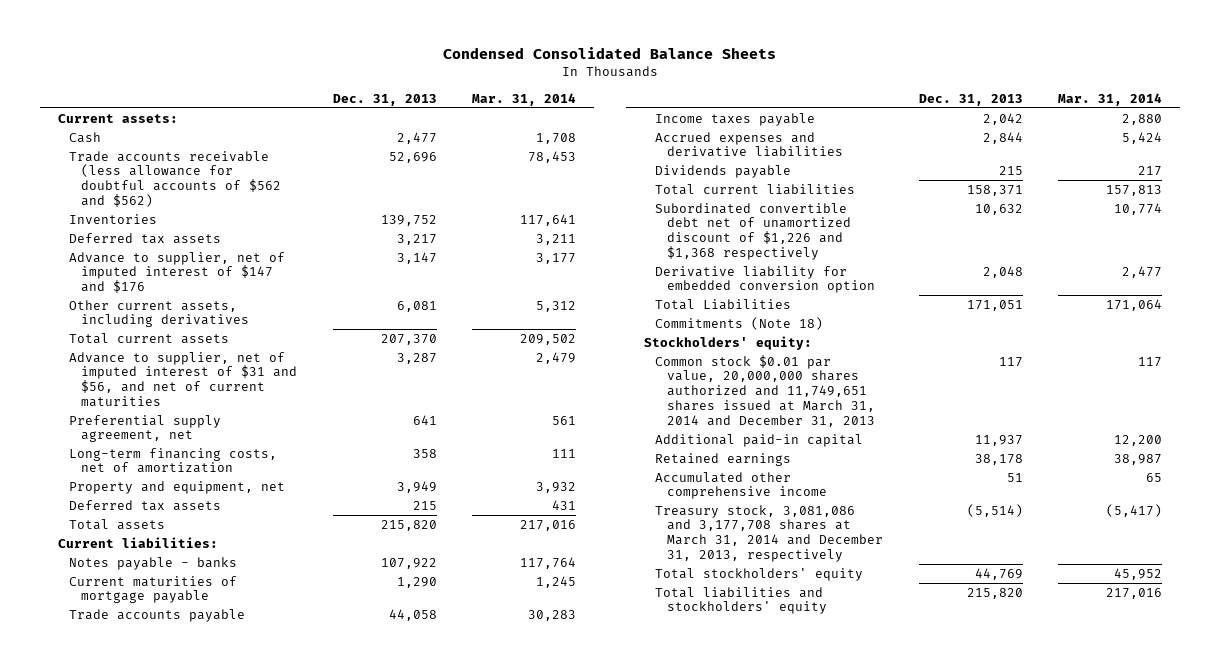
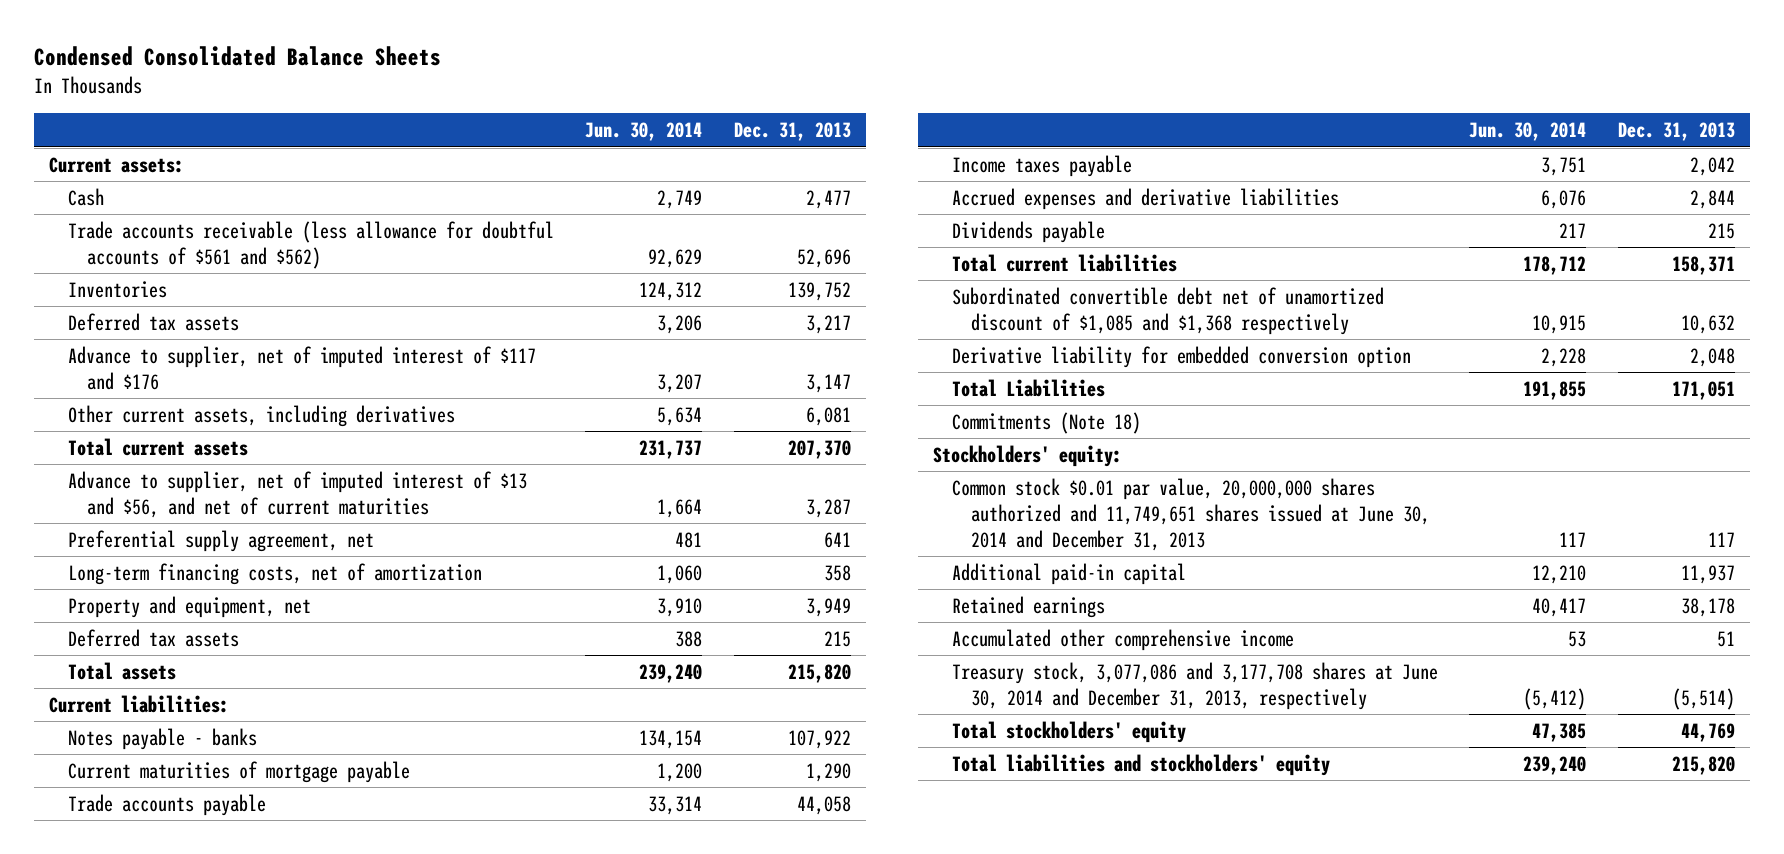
[472,92,577,106] Mar. 31, 2014 -> none
none -> [585,122,703,142] Jun. 30, 2014
[69,150,282,208] Trade accounts receivable (less allowance for doubtful accounts of $562 and $562) -> [68,220,555,269] Trade accounts receivable (less allowance for doubtful accounts of $561 and $562)
[69,251,286,294] Advance to supplier, net of imputed interest of $147 and $176 -> [68,345,537,390] Advance to supplier, net of imputed interest of $117 and $176
[69,351,298,408] Advance to supplier, net of imputed interest of $31 and $56, and net of current maturities -> [68,470,528,518] Advance to supplier, net of imputed interest of $13 and $56, and net of current maturities
[655,202,852,261] Subordinated convertible debt net of unamortized discount of $1,226 and $1,368 respectively -> [951,286,1384,335] Subordinated convertible debt net of unamortized discount of $1,085 and $1,368 respectively
[655,354,876,427] Common stock $0.01 par value, 20,000,000 shares authorized and 11,749,651 shares issued at March 31, 2014 and December 31, 2013 -> [951,477,1430,551] Common stock $0.01 par value, 20,000,000 shares authorized and 11,749,651 shares issued at June 30, 2014 and December 31, 2013
[655,504,884,563] Treasury stock, 3,081,086 and 3,177,708 shares at March 31, 2014 and December 31, 2013, respectively -> [951,661,1438,710] Treasury stock, 3,077,086 and 3,177,708 shares at June 30, 2014 and December 31, 2013, respectively

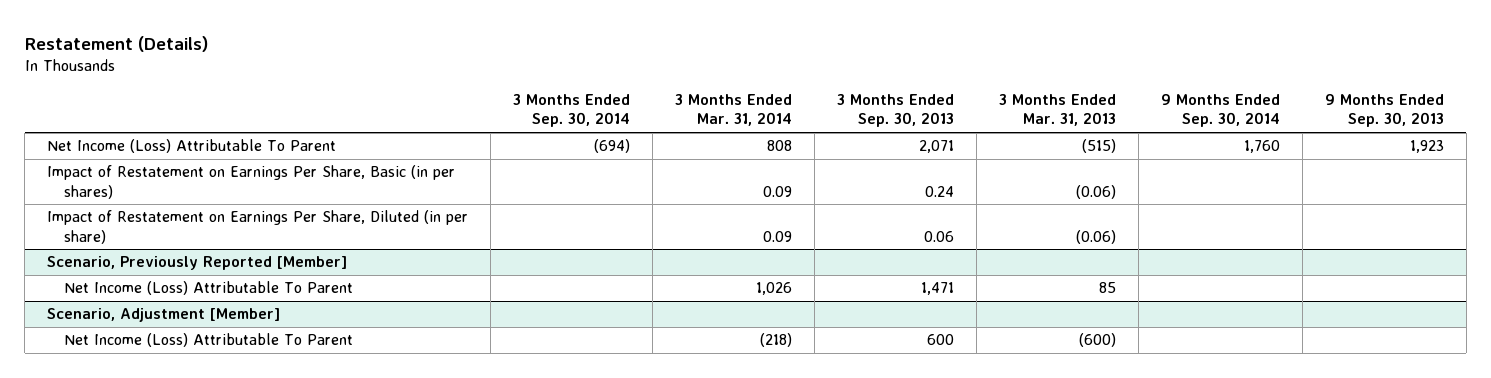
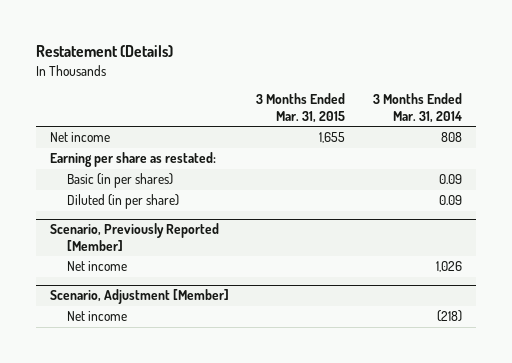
[513,94,631,128] 3 Months Ended Sep. 30, 2014 -> none
[836,94,954,128] 3 Months Ended Sep. 30, 2013 -> none
[998,94,1116,127] 3 Months Ended Mar. 31, 2013 -> none
[1160,94,1280,128] 9 Months Ended Sep. 30, 2014 -> none
[1324,94,1444,128] 9 Months Ended Sep. 30, 2013 -> none
none -> [256,93,346,123] 3 Months Ended Mar. 31, 2015
[47,139,337,154] Net Income (Loss) Attributable To Parent -> [50,132,111,143] Net income
none -> [50,152,217,168] Earning per share as restated:
[47,165,456,199] Impact of Restatement on Earnings Per Share, Basic (in per shares) -> [66,173,173,189] Basic (in per shares)
[47,210,469,244] Impact of Restatement on Earnings Per Share, Diluted (in per share) -> [66,194,179,210] Diluted (in per share)
[63,281,353,296] Net Income (Loss) Attributable To Parent -> [66,261,127,272] Net income
[63,333,353,348] Net Income (Loss) Attributable To Parent -> [66,311,127,322] Net income

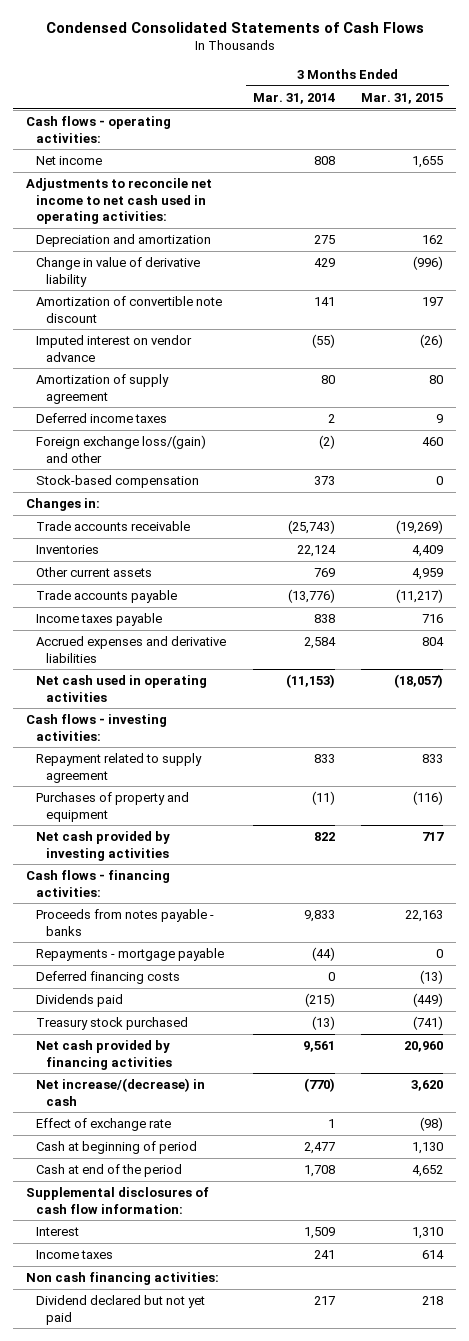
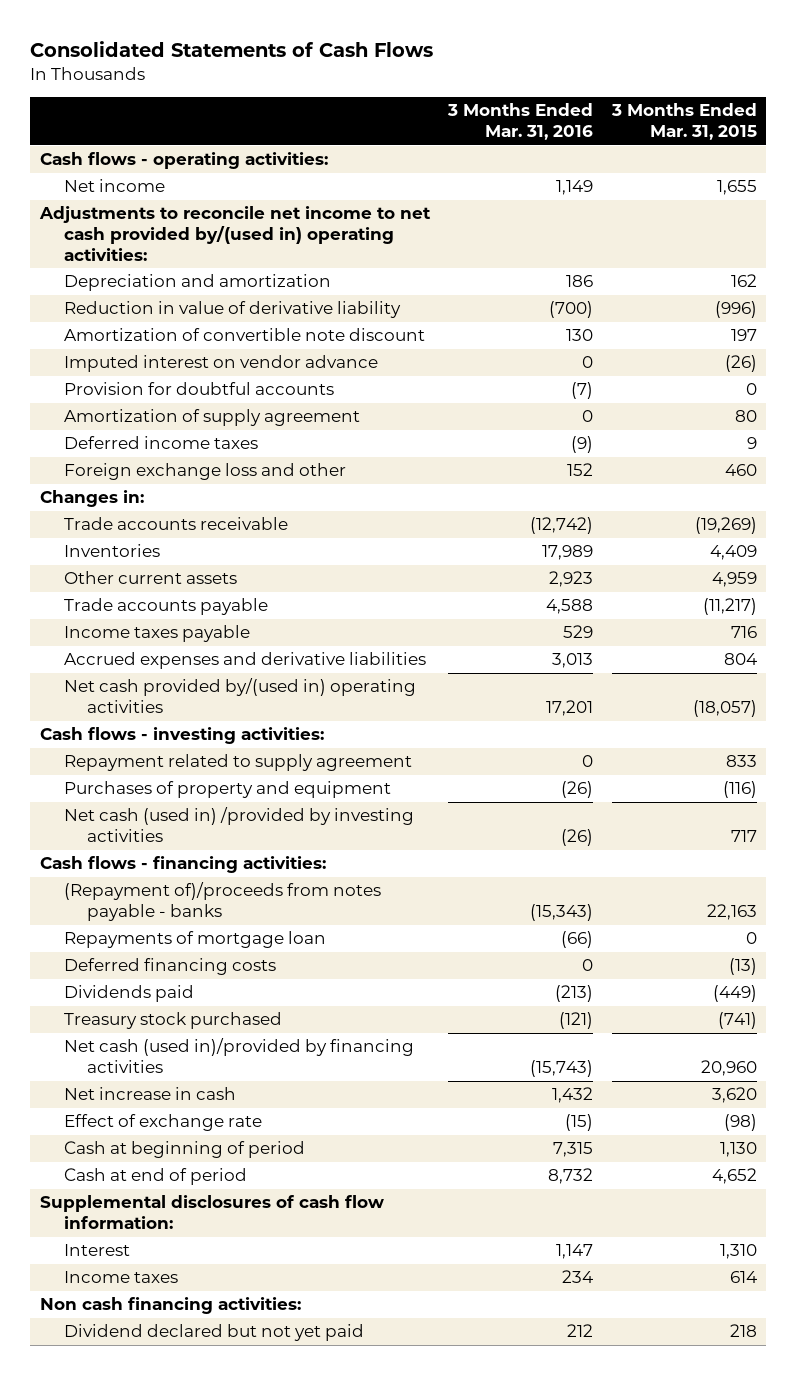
[45,21,424,33] Condensed Consolidated Statements of Cash Flows -> [30,40,434,57] Consolidated Statements of Cash Flows
[252,92,335,104] Mar. 31, 2014 -> none
none -> [447,103,594,141] 3 Months Ended Mar. 31, 2016
[26,177,213,225] Adjustments to reconcile net income to net cash used in operating activities: -> [38,206,431,262] Adjustments to reconcile net income to net cash provided by/(used in) operating activities:
[36,256,201,287] Change in value of derivative liability -> [63,301,401,319] Reduction in value of derivative liability
none -> [63,382,334,396] Provision for doubtful accounts
[36,474,200,488] Stock-based compensation -> none
[36,434,207,463] Foreign exchange loss/(gain) and other -> [63,463,346,481] Foreign exchange loss and other
[36,674,208,702] Net cash used in operating activities -> [63,678,416,714] Net cash provided by/(used in) operating activities
[36,830,171,861] Net cash provided by investing activities -> [63,807,414,843] Net cash (used in) /provided by investing activities
[36,908,215,936] Proceeds from notes payable - banks -> [63,882,381,922] (Repayment of)/proceeds from notes payable - banks
[36,947,225,961] Repayments - mortgage payable -> [63,931,326,949] Repayments of mortgage loan
[36,1039,173,1070] Net cash provided by financing activities -> [63,1038,414,1074] Net cash (used in)/provided by financing activities
[36,1077,206,1106] Net increase/(decrease) in cash -> [63,1087,236,1101] Net increase in cash
[36,1163,183,1177] Cash at end of the period -> [63,1168,247,1186] Cash at end of period

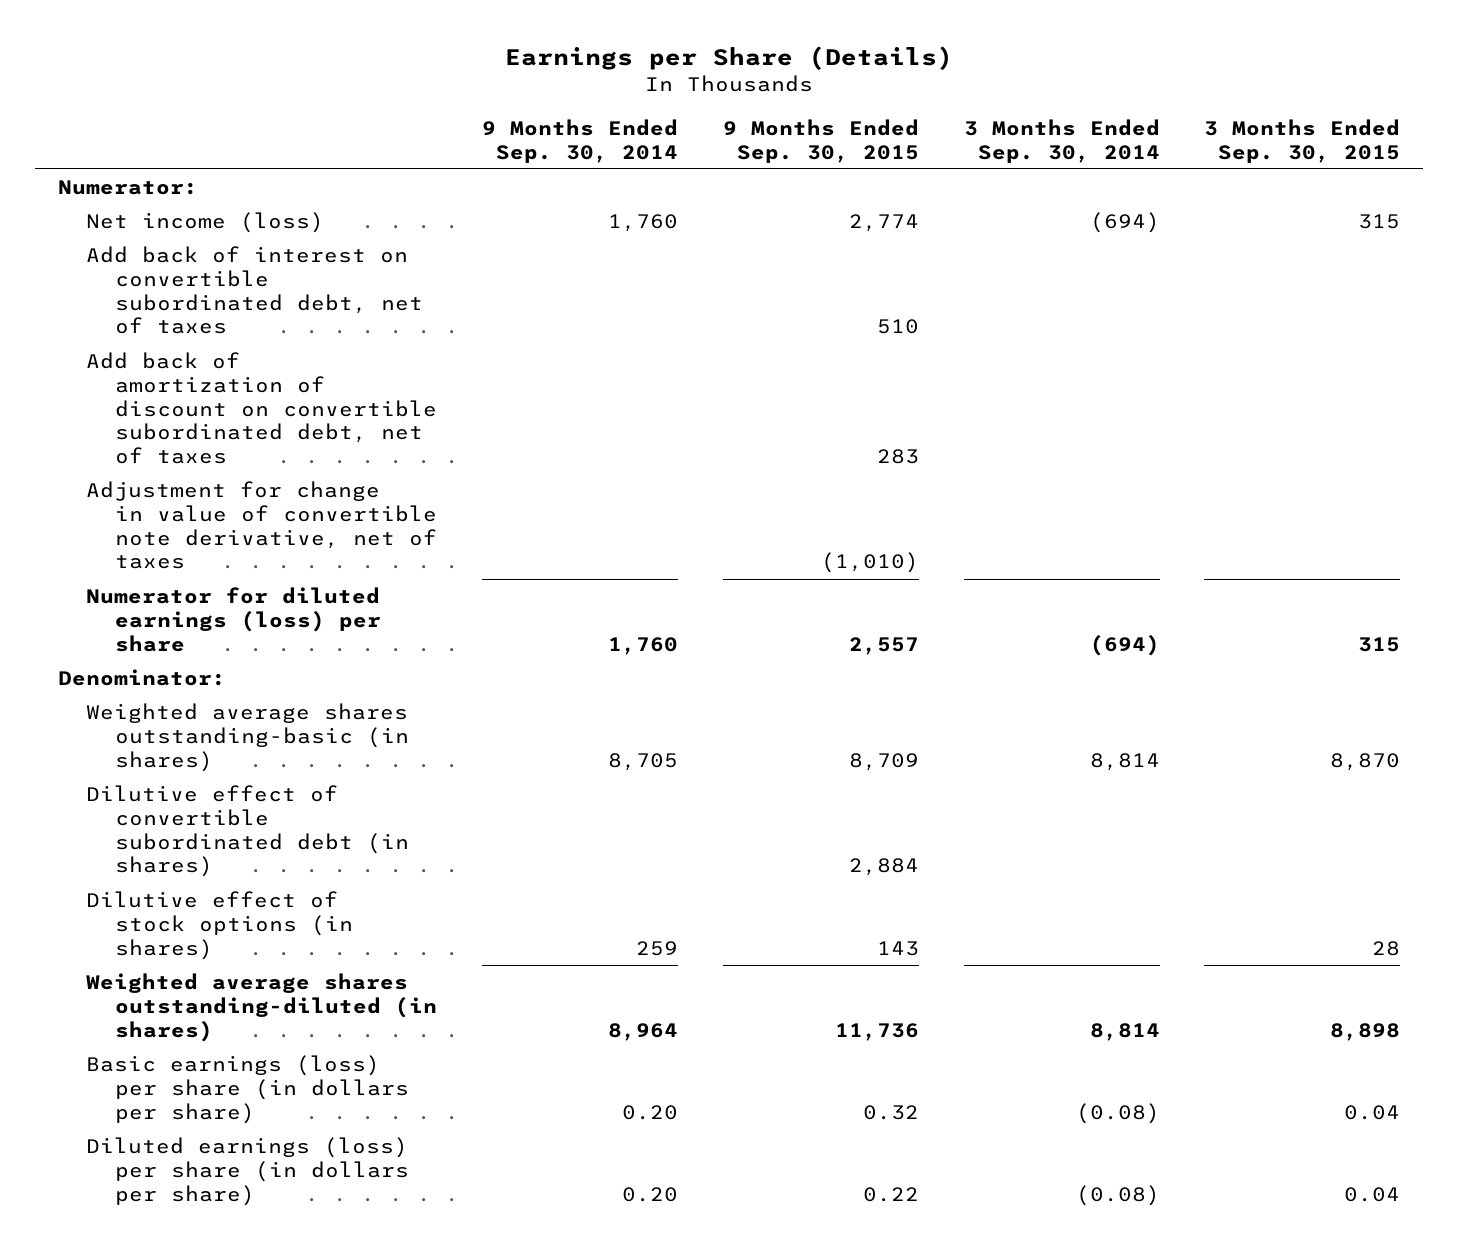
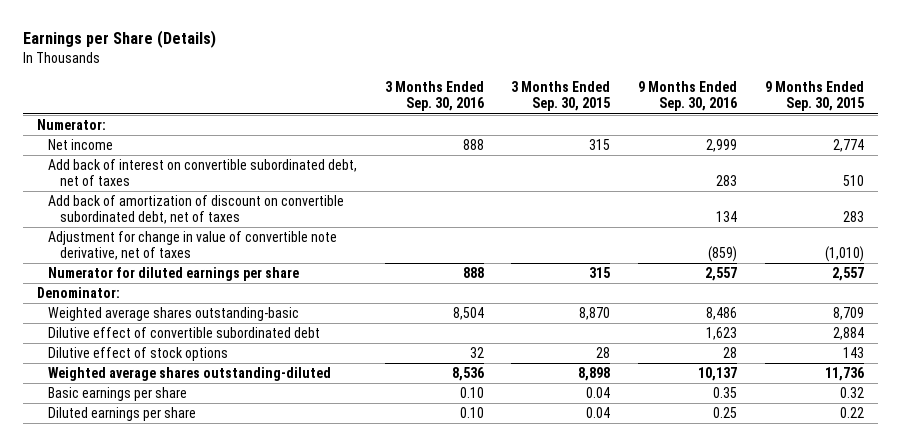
[481,118,678,163] 9 Months Ended Sep. 30, 2014 -> none
[963,118,1160,163] 3 Months Ended Sep. 30, 2014 -> none
none -> [384,81,484,112] 3 Months Ended Sep. 30, 2016
none -> [638,81,738,112] 9 Months Ended Sep. 30, 2016
[86,211,325,233] Net income (loss) -> [48,139,114,151] Net income
[86,586,381,652] Numerator for diluted earnings (loss) per share -> [48,267,300,282] Numerator for diluted earnings per share
[86,702,409,772] Weighted average shares outstanding-basic (in shares) -> [48,307,300,322] Weighted average shares outstanding-basic
[86,784,409,878] Dilutive effect of convertible subordinated debt (in shares) -> [48,327,321,339] Dilutive effect of convertible subordinated debt
[86,890,353,960] Dilutive effect of stock options (in shares) -> [48,347,229,362] Dilutive effect of stock options
[86,972,437,1042] Weighted average shares outstanding-diluted (in shares) -> [48,367,332,382] Weighted average shares outstanding-diluted
[86,1054,409,1124] Basic earnings (loss) per share (in dollars per share) -> [48,387,188,402] Basic earnings per share
[86,1136,409,1206] Diluted earnings (loss) per share (in dollars per share) -> [48,407,197,422] Diluted earnings per share

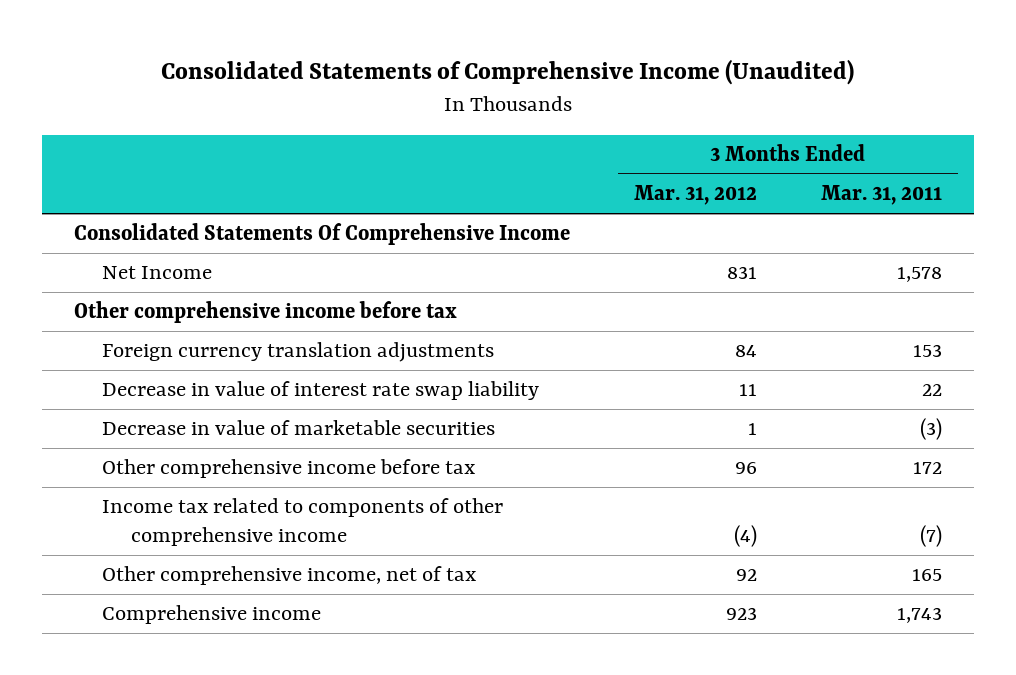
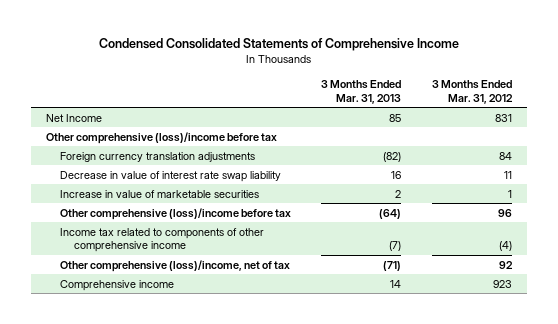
[160,58,854,85] Consolidated Statements of Comprehensive Income (Unaudited) -> [98,38,459,52] Condensed Consolidated Statements of Comprehensive Income
[820,185,942,206] Mar. 31, 2011 -> none
none -> [321,79,402,104] 3 Months Ended Mar. 31, 2013
[74,223,571,246] Consolidated Statements Of Comprehensive Income -> none
[74,301,458,324] Other comprehensive income before tax -> [46,131,278,144] Other comprehensive (loss)/income before tax
[102,420,496,436] Decrease in value of marketable securities -> [60,189,260,198] Increase in value of marketable securities
[102,459,476,479] Other comprehensive income before tax -> [60,207,292,220] Other comprehensive (loss)/income before tax
[102,566,477,586] Other comprehensive income, net of tax -> [60,259,291,272] Other comprehensive (loss)/income, net of tax

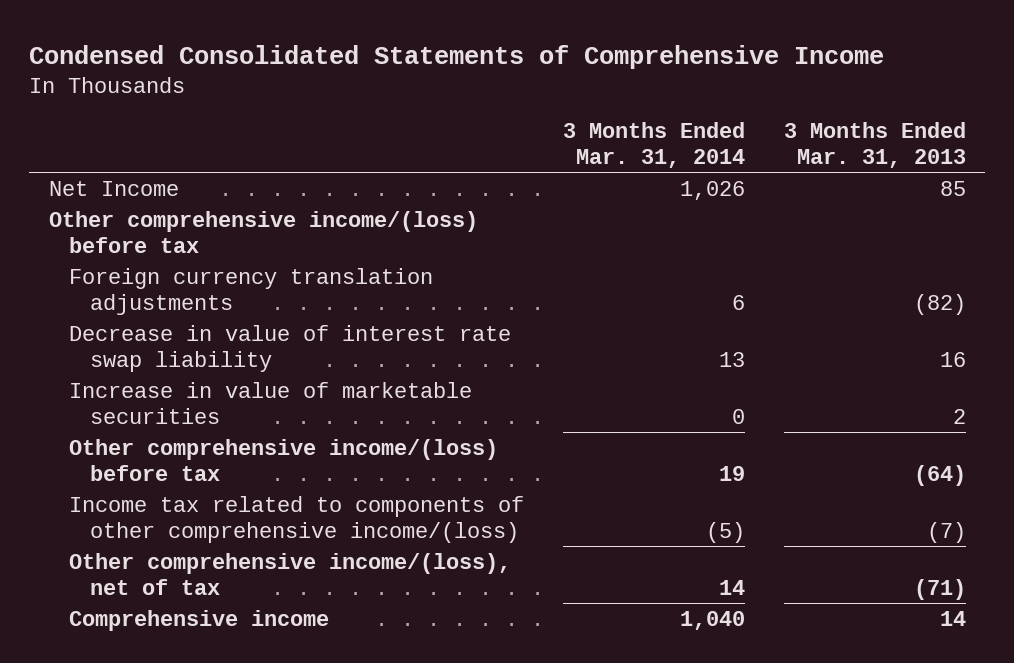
[431,79,513,104] 3 Months Ended Mar. 31, 2012 -> none
none -> [562,122,745,169] 3 Months Ended Mar. 31, 2014
[46,131,278,144] Other comprehensive (loss)/income before tax -> [48,210,478,253] Other comprehensive income/(loss) before tax
[60,207,292,220] Other comprehensive (loss)/income before tax -> [69,438,499,481] Other comprehensive income/(loss) before tax
[60,227,265,253] Income tax related to components of other comprehensive income -> [69,495,525,543] Income tax related to components of other comprehensive income/(loss)
[60,259,291,272] Other comprehensive (loss)/income, net of tax -> [69,552,512,595] Other comprehensive income/(loss), net of tax

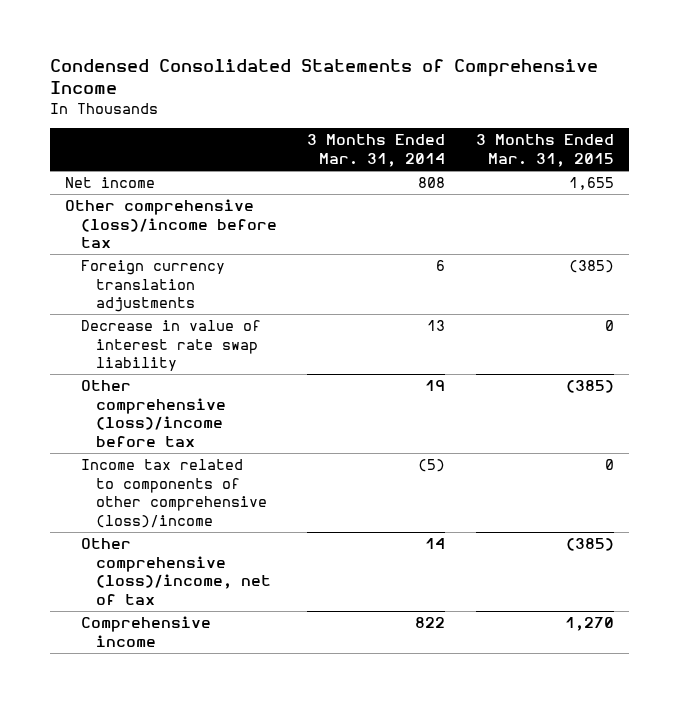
[783,122,966,169] 3 Months Ended Mar. 31, 2013 -> none
none -> [475,134,614,167] 3 Months Ended Mar. 31, 2015
[48,180,179,196] Net Income -> [65,177,156,189] Net income
[679,180,745,200] 1,026 -> [418,177,446,189] 808
[48,210,478,253] Other comprehensive income/(loss) before tax -> [65,199,277,249] Other comprehensive (loss)/income before tax
[69,381,473,424] Increase in value of marketable securities -> none
[69,438,499,481] Other comprehensive income/(loss) before tax -> [80,380,227,447] Other comprehensive (loss)/income before tax
[69,495,525,543] Income tax related to components of other comprehensive income/(loss) -> [80,459,268,528] Income tax related to components of other comprehensive (loss)/income
[69,552,512,595] Other comprehensive income/(loss), net of tax -> [80,538,272,605] Other comprehensive (loss)/income, net of tax
[679,610,745,630] 1,040 -> [415,617,446,629] 822

